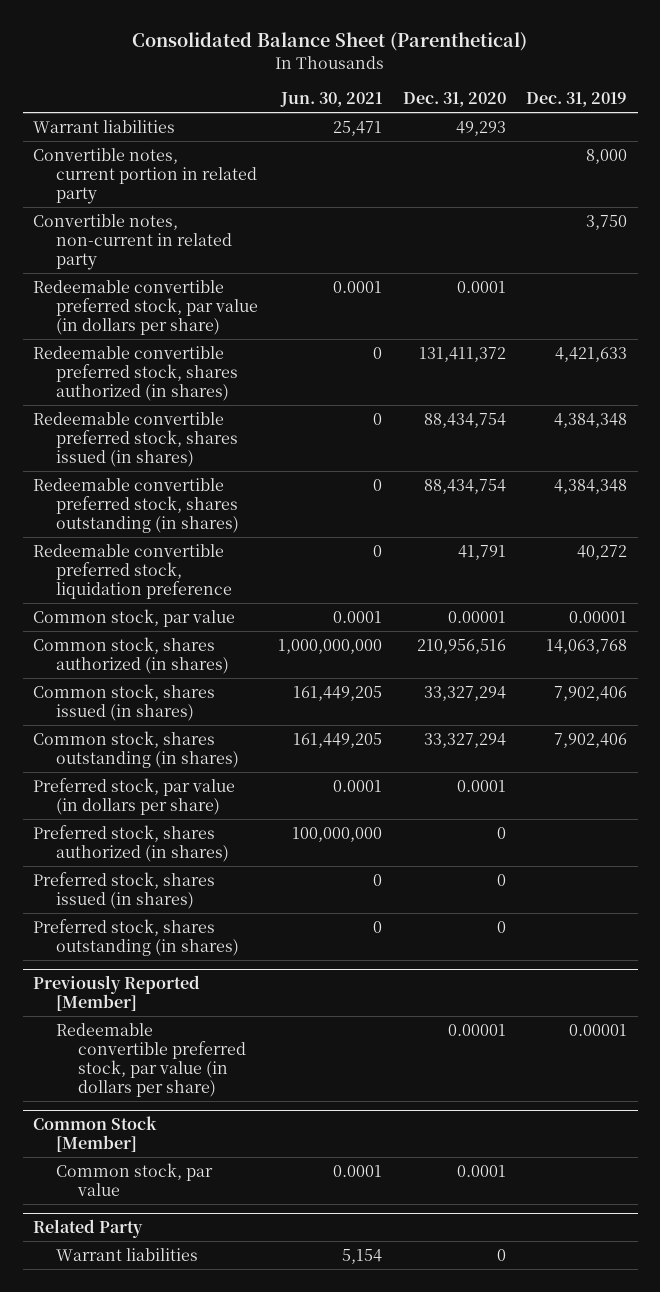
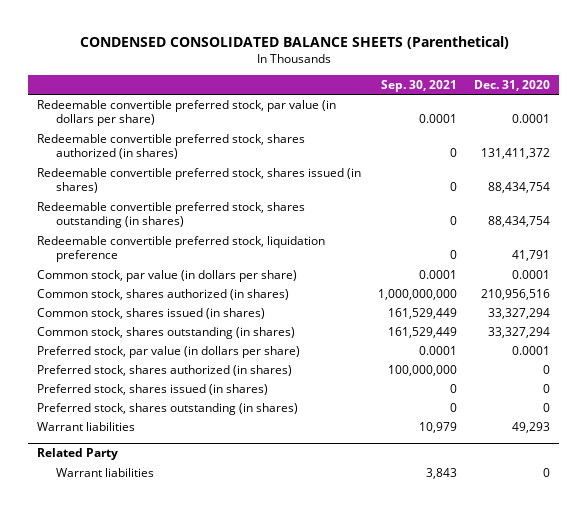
[132,32,528,52] Consolidated Balance Sheet (Parenthetical) -> [79,35,509,49] CONDENSED CONSOLIDATED BALANCE SHEETS (Parenthetical)
[280,92,383,108] Jun. 30, 2021 -> none
[526,92,628,108] Dec. 31, 2019 -> none
none -> [381,79,458,92] Sep. 30, 2021
[33,147,257,204] Convertible notes, current portion in related party -> none
[33,213,232,270] Convertible notes, non-current in related party -> none
[33,608,236,627] Common stock, par value -> [37,269,298,282] Common stock, par value (in dollars per share)
[447,610,506,623] 0.00001 -> [512,269,551,279] 0.0001
[33,975,201,1012] Previously Reported [Member] -> none
[55,1022,246,1097] Redeemable convertible preferred stock, par value (in dollars per share) -> none
[33,1116,158,1153] Common Stock [Member] -> none
[55,1162,213,1196] Common stock, par value -> none
[33,119,176,133] Warrant liabilities -> [37,421,136,431] Warrant liabilities

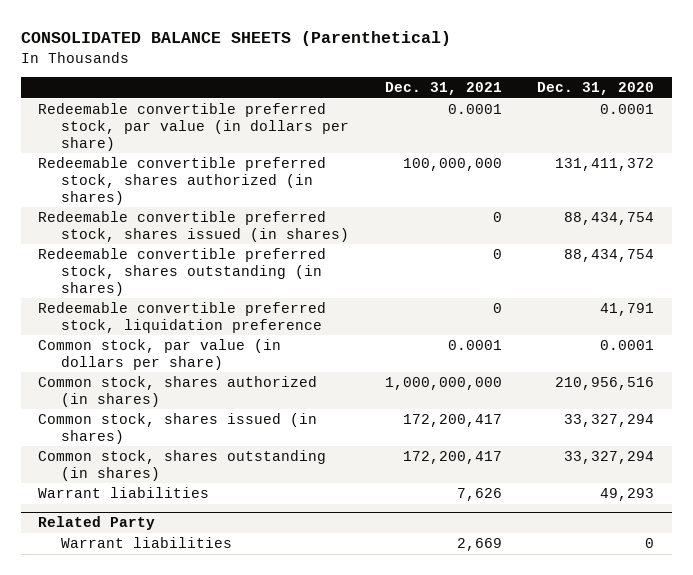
[79,35,509,49] CONDENSED CONSOLIDATED BALANCE SHEETS (Parenthetical) -> [20,31,451,47] CONSOLIDATED BALANCE SHEETS (Parenthetical)
[381,79,458,92] Sep. 30, 2021 -> none
none -> [384,82,502,96] Dec. 31, 2021
[37,345,301,358] Preferred stock, par value (in dollars per share) -> none
[37,364,293,376] Preferred stock, shares authorized (in shares) -> none
[37,383,269,395] Preferred stock, shares issued (in shares) -> none
[37,402,299,415] Preferred stock, shares outstanding (in shares) -> none

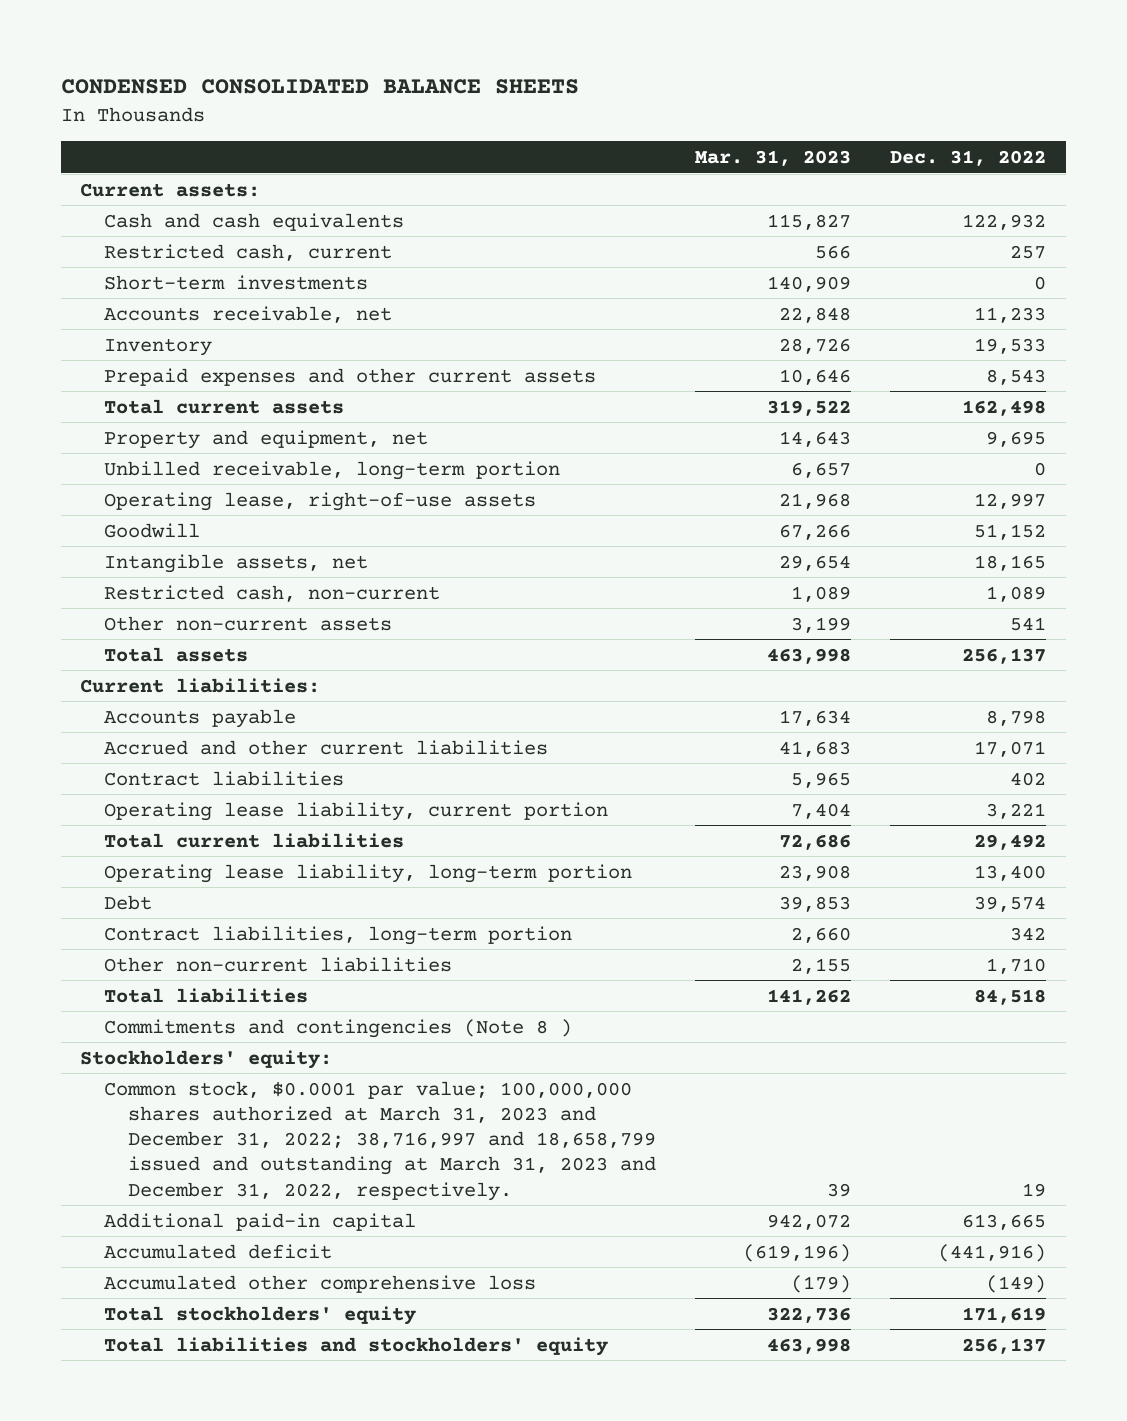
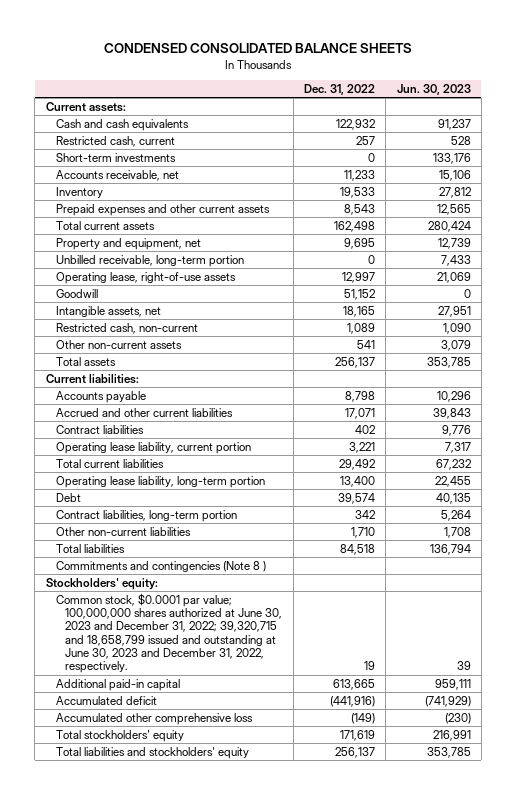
[695,149,852,166] Mar. 31, 2023 -> none
none -> [396,83,471,95] Jun. 30, 2023
[104,1080,657,1201] Common stock, $0.0001 par value; 100,000,000 shares authorized at March 31, 2023 and December 31, 2022; 38,716,997 and 18,658,799 issued and outstanding at March 31, 2023 and December 31, 2022, respectively. -> [55,592,283,674] Common stock, $0.0001 par value; 100,000,000 shares authorized at June 30, 2023 and December 31, 2022; 39,320,715 and 18,658,799 issued and outstanding at June 30, 2023 and December 31, 2022, respectively.

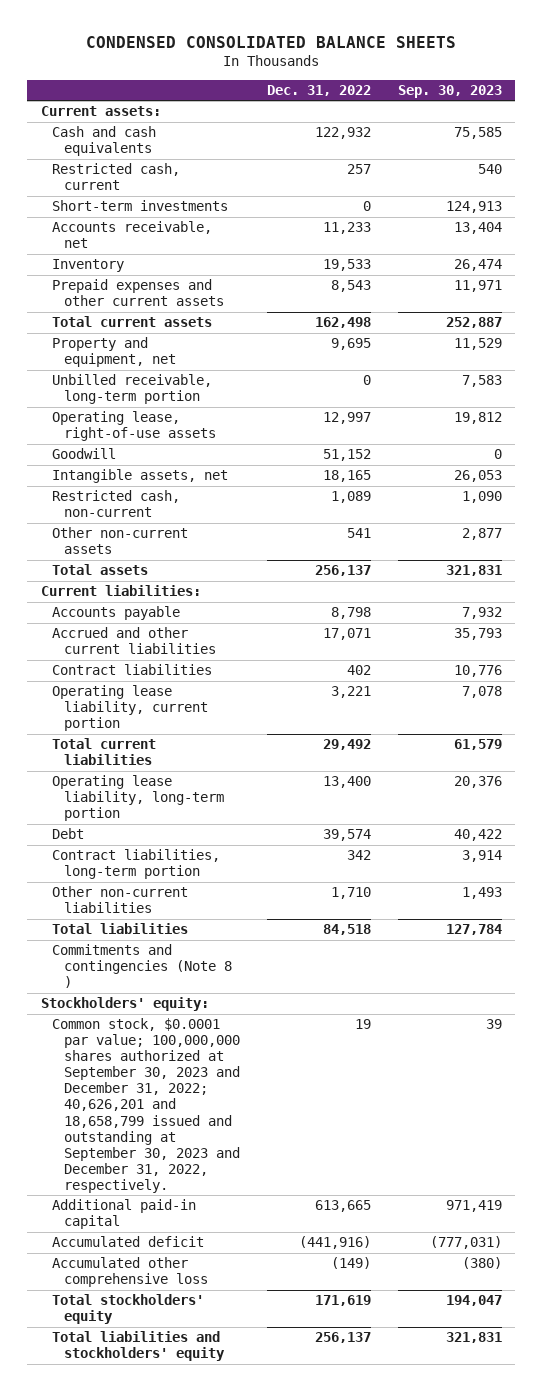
[396,83,471,95] Jun. 30, 2023 -> none
none -> [397,84,502,98] Sep. 30, 2023
[55,592,283,674] Common stock, $0.0001 par value; 100,000,000 shares authorized at June 30, 2023 and December 31, 2022; 39,320,715 and 18,658,799 issued and outstanding at June 30, 2023 and December 31, 2022, respectively. -> [52,1018,240,1193] Common stock, $0.0001 par value; 100,000,000 shares authorized at September 30, 2023 and December 31, 2022; 40,626,201 and 18,658,799 issued and outstanding at September 30, 2023 and December 31, 2022, respectively.

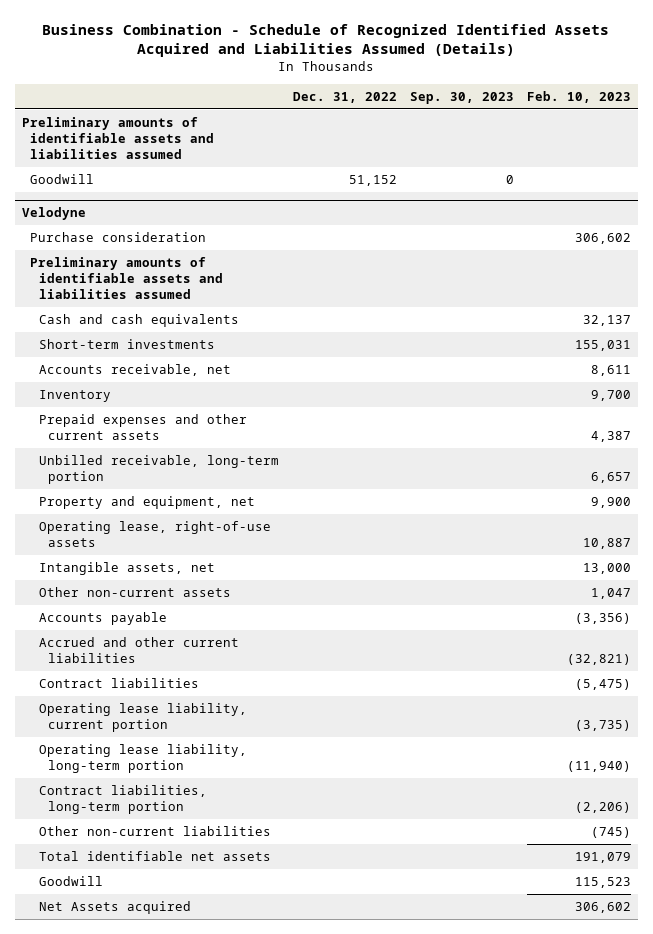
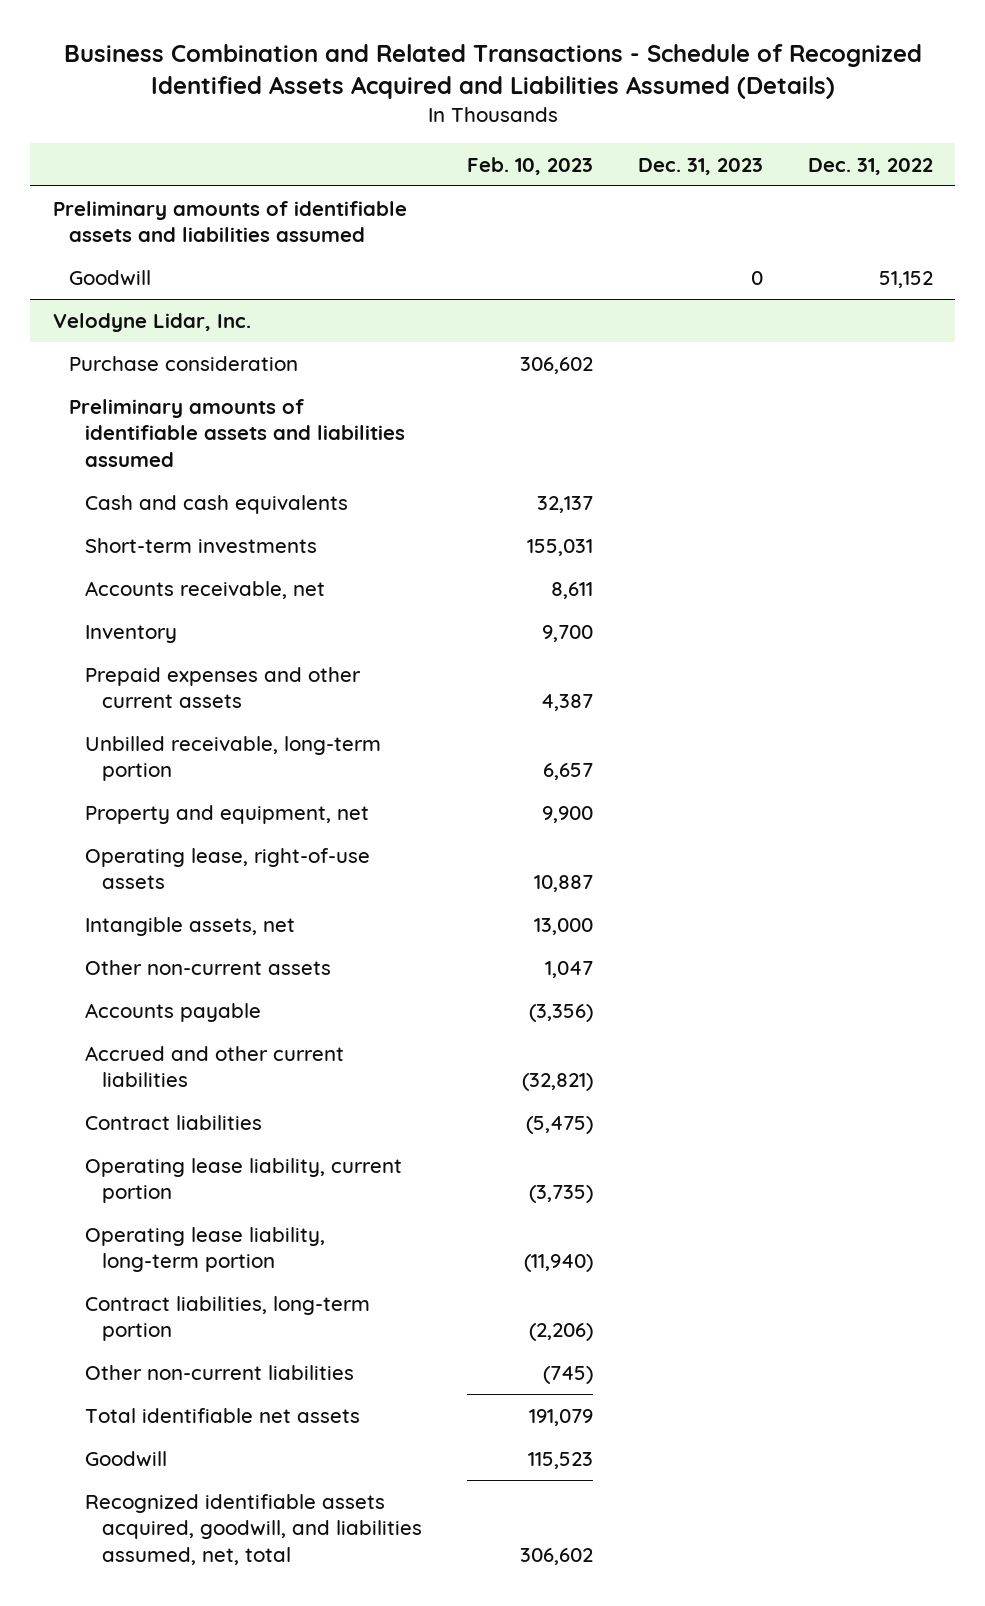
[42,23,610,58] Business Combination - Schedule of Recognized Identified Assets Acquired and Liabilities Assumed (Details) -> [63,44,922,100] Business Combination and Related Transactions - Schedule of Recognized Identified Assets Acquired and Liabilities Assumed (Details)
[409,91,514,104] Sep. 30, 2023 -> none
none -> [637,157,763,175] Dec. 31, 2023
[21,207,86,221] Velodyne -> [52,312,251,332] Velodyne Lidar, Inc.
[39,901,192,915] Net Assets acquired -> [85,1493,422,1565] Recognized identifiable assets acquired, goodwill, and liabilities assumed, net, total

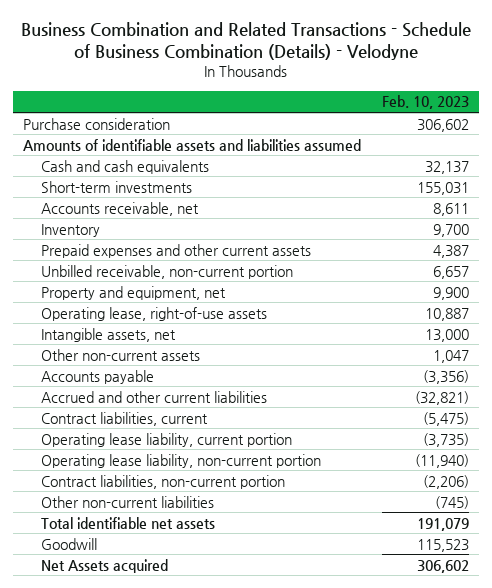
[63,44,922,100] Business Combination and Related Transactions - Schedule of Recognized Identified Assets Acquired and Liabilities Assumed (Details) -> [21,22,472,61] Business Combination and Related Transactions - Schedule of Business Combination (Details) - Velodyne
[637,157,763,175] Dec. 31, 2023 -> none
[807,157,933,175] Dec. 31, 2022 -> none
[52,200,407,243] Preliminary amounts of identifiable assets and liabilities assumed -> none
[68,269,151,286] Goodwill -> none
[52,312,251,332] Velodyne Lidar, Inc. -> none
[68,398,406,467] Preliminary amounts of identifiable assets and liabilities assumed -> [23,138,362,151] Amounts of identifiable assets and liabilities assumed
[85,735,382,782] Unbilled receivable, long-term portion -> [40,264,293,279] Unbilled receivable, non-current portion
[85,1114,263,1130] Contract liabilities -> [40,411,208,426] Contract liabilities, current
[85,1226,326,1273] Operating lease liability, long-term portion -> [40,453,321,468] Operating lease liability, non-current portion
[85,1295,371,1342] Contract liabilities, long-term portion -> [40,474,285,489] Contract liabilities, non-current portion
[85,1493,422,1565] Recognized identifiable assets acquired, goodwill, and liabilities assumed, net, total -> [40,558,168,573] Net Assets acquired

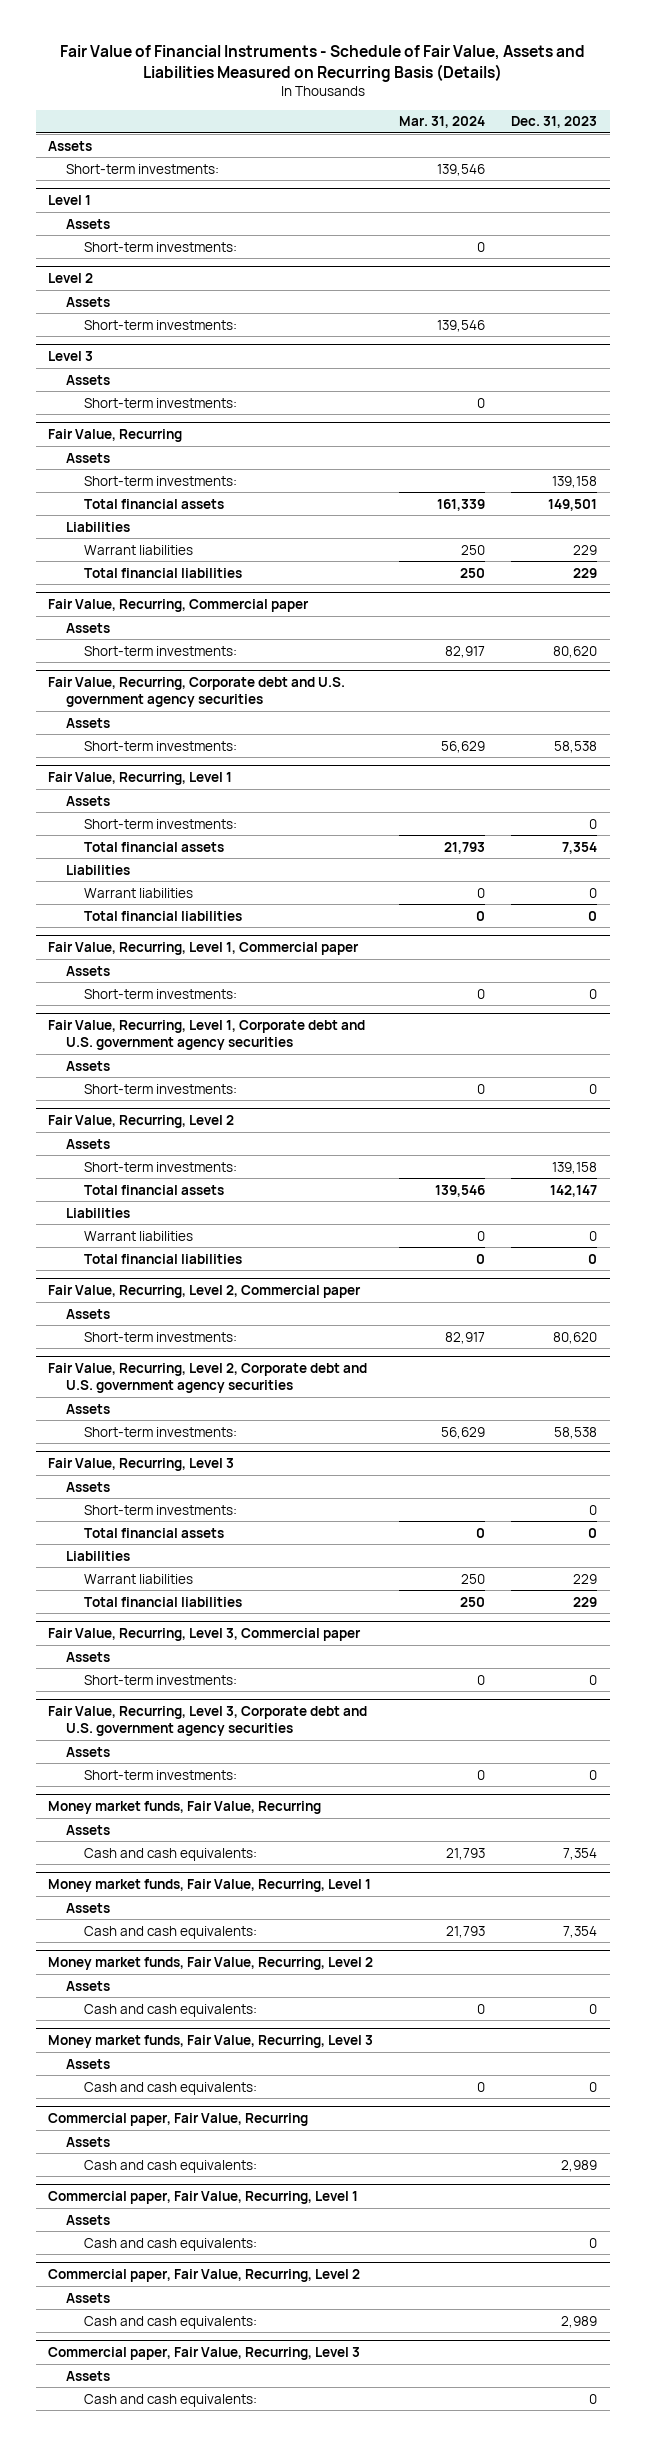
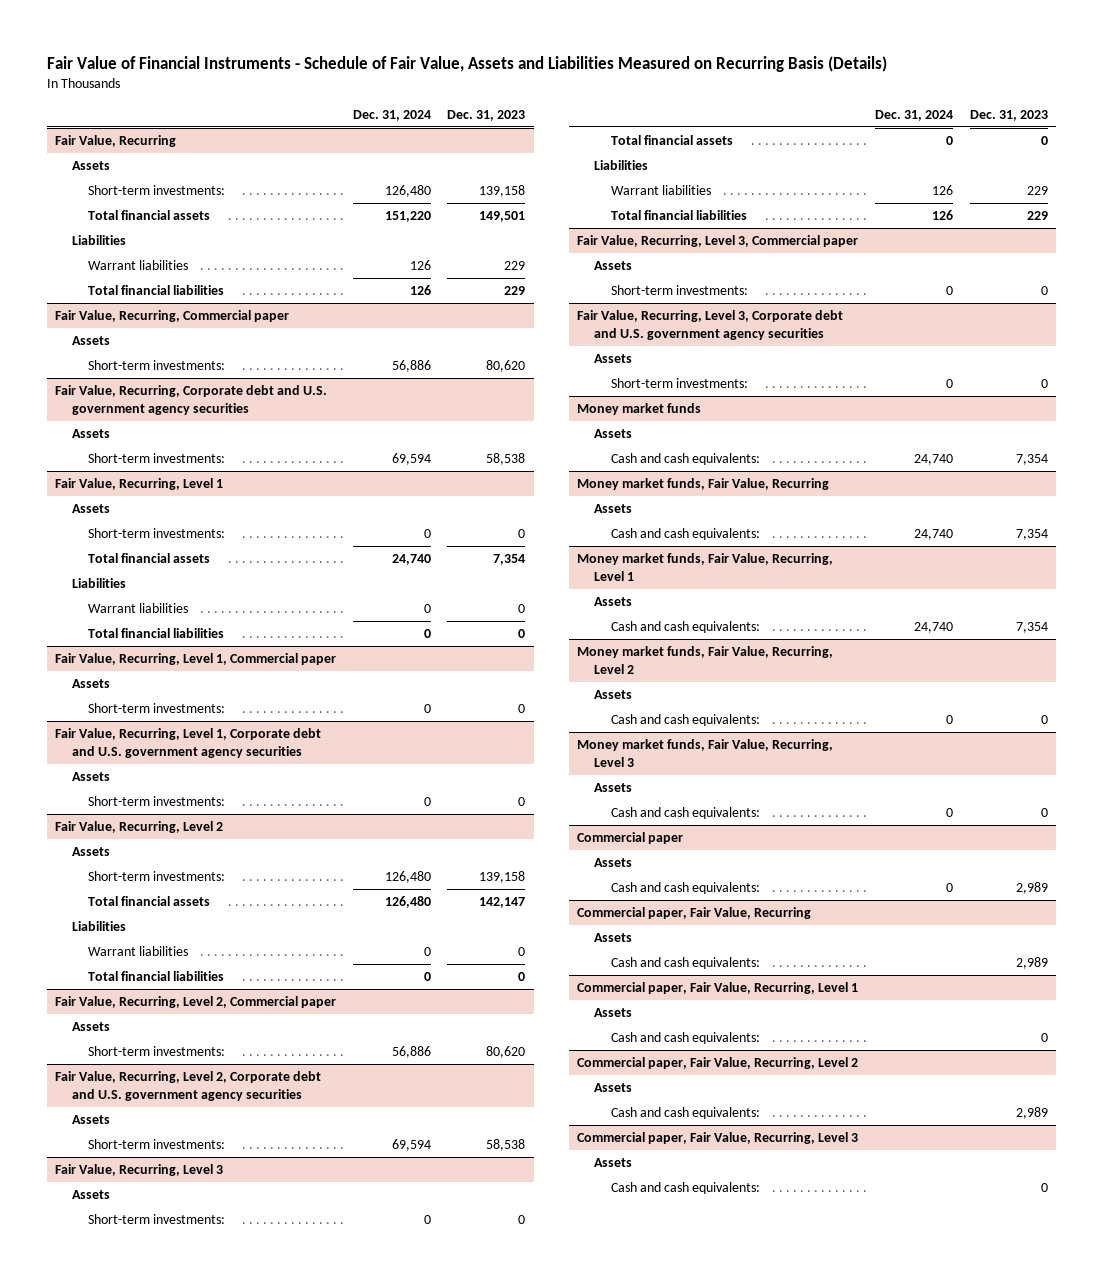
[399,116,486,129] Mar. 31, 2024 -> none
none -> [352,110,431,122] Dec. 31, 2024
[48,140,93,151] Assets -> none
[66,163,220,174] Short-term investments: -> none
[48,195,92,206] Level 1 -> none
[66,218,111,229] Assets -> none
[84,241,238,252] Short-term investments: -> none
[48,273,94,284] Level 2 -> none
[66,296,111,307] Assets -> none
[84,319,238,330] Short-term investments: -> none
[48,351,94,362] Level 3 -> none
[66,374,111,385] Assets -> none
[84,397,238,408] Short-term investments: -> none
none -> [577,403,702,416] Money market funds
none -> [594,429,633,439] Assets
none -> [610,453,760,466] Cash and cash equivalents:
none -> [577,832,684,845] Commercial paper
none -> [594,858,633,868] Assets
none -> [610,882,760,895] Cash and cash equivalents:

